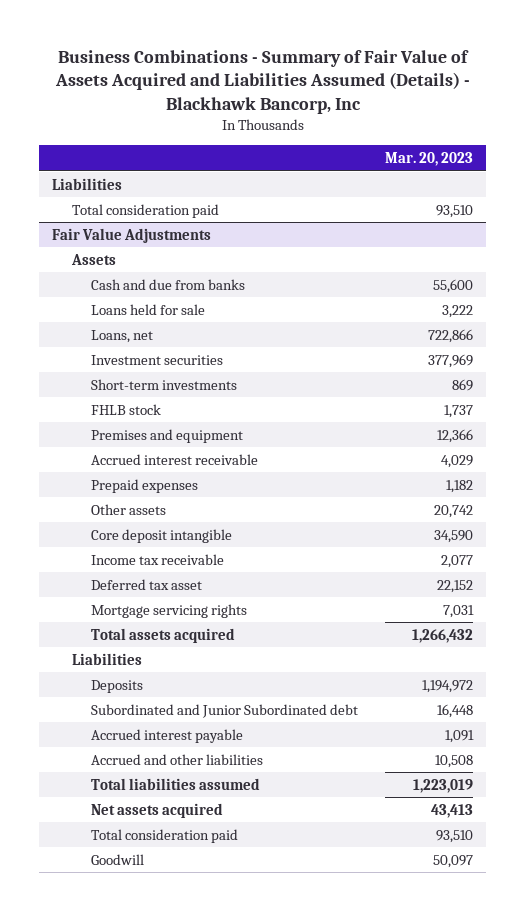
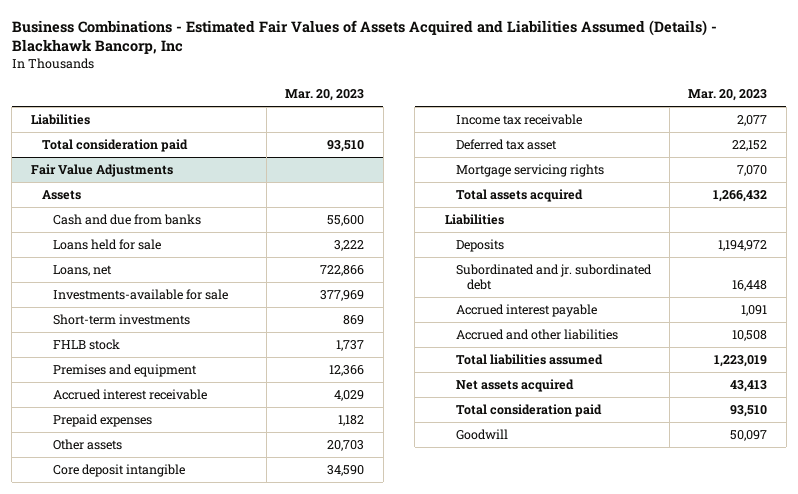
[54,49,470,114] Business Combinations - Summary of Fair Value of Assets Acquired and Liabilities Assumed (Details) - Blackhawk Bancorp, Inc -> [11,19,717,55] Business Combinations - Estimated Fair Values of Assets Acquired and Liabilities Assumed (Details) - Blackhawk Bancorp, Inc
[91,354,224,365] Investment securities -> [52,289,228,301] Investments-available for sale
[433,504,473,518] 20,742 -> [327,440,365,452] 20,703
[442,604,474,618] 7,031 -> [737,165,768,177] 7,070
[91,703,359,718] Subordinated and Junior Subordinated debt -> [455,264,652,291] Subordinated and jr. subordinated debt

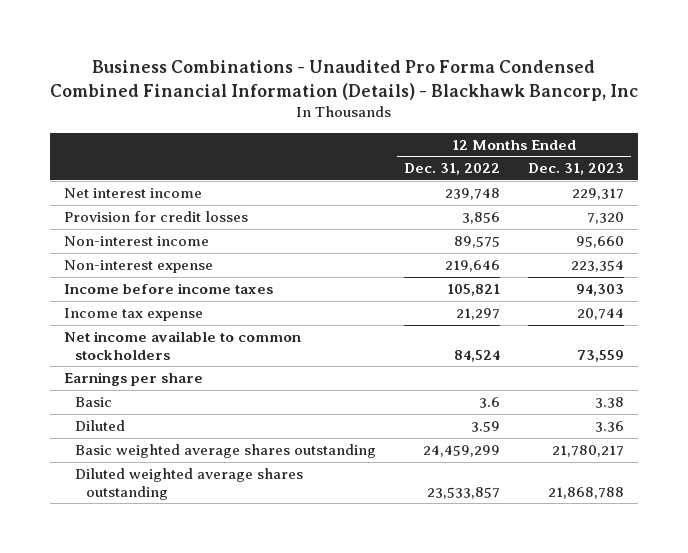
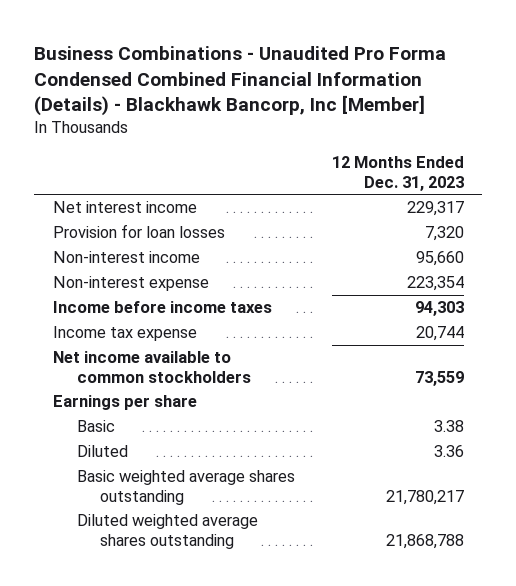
[50,60,639,101] Business Combinations - Unaudited Pro Forma Condensed Combined Financial Information (Details) - Blackhawk Bancorp, Inc -> [34,46,447,117] Business Combinations - Unaudited Pro Forma Condensed Combined Financial Information (Details) - Blackhawk Bancorp, Inc [Member]
[404,163,501,176] Dec. 31, 2022 -> none
[63,211,248,223] Provision for credit losses -> [52,224,225,239] Provision for loan losses

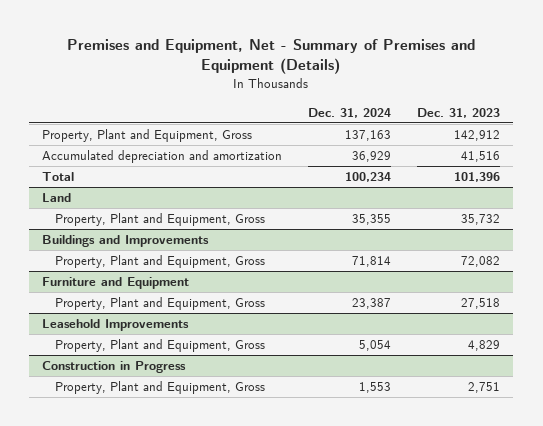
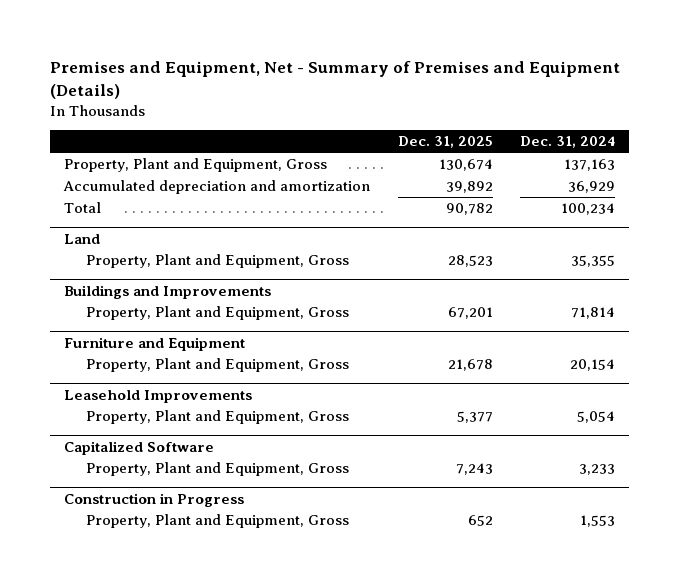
[417,107,501,118] Dec. 31, 2023 -> none
none -> [397,136,493,149] Dec. 31, 2025
[352,298,392,310] 23,387 -> [570,358,616,371] 20,154
none -> [63,440,214,455] Capitalized Software
none -> [85,461,349,476] Property, Plant and Equipment, Gross

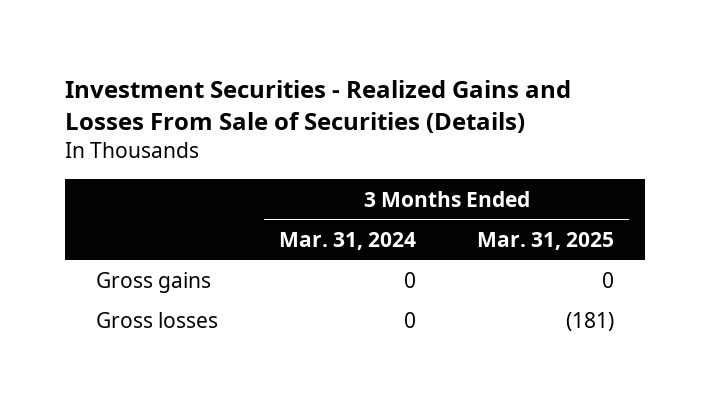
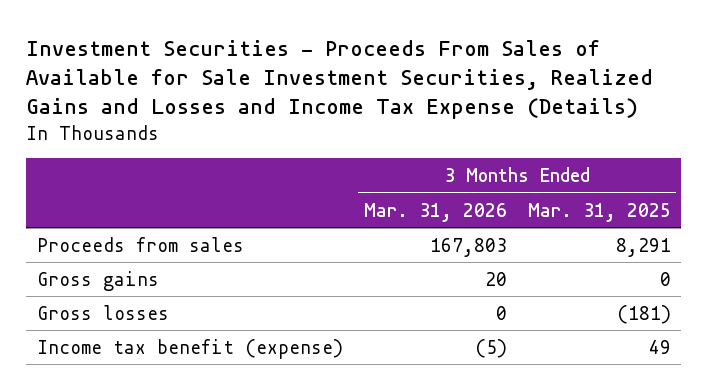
[65,79,572,134] Investment Securities - Realized Gains and Losses From Sale of Securities (Details) -> [26,39,654,120] Investment Securities - Proceeds From Sales of Available for Sale Investment Securities, Realized Gains and Losses and Income Tax Expense (Details)
[279,231,417,250] Mar. 31, 2024 -> none
none -> [363,202,507,222] Mar. 31, 2026
none -> [36,236,244,252] Proceeds from sales
none -> [36,338,343,359] Income tax benefit (expense)

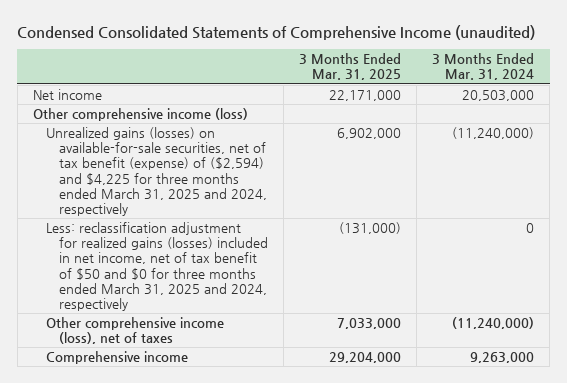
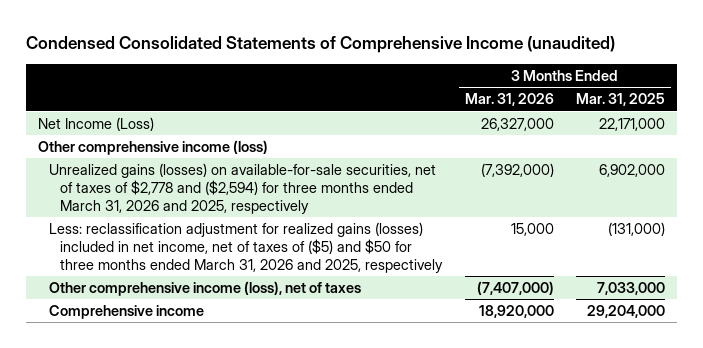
[432,53,535,81] 3 Months Ended Mar. 31, 2024 -> none
none -> [464,93,554,107] Mar. 31, 2026
[32,88,102,100] Net income -> [37,117,154,132] Net Income (Loss)
[45,126,267,217] Unrealized gains (losses) on available-for-sale securities, net of tax benefit (expense) of ($2,594) and $4,225 for three months ended March 31, 2025 and 2024, respectively -> [48,163,436,214] Unrealized gains (losses) on available-for-sale securities, net of taxes of $2,778 and ($2,594) for three months ended March 31, 2026 and 2025, respectively
[45,221,268,312] Less: reclassification adjustment for realized gains (losses) included in net income, net of tax benefit of $50 and $0 for three months ended March 31, 2025 and 2024, respectively -> [48,222,443,273] Less: reclassification adjustment for realized gains (losses) included in net income, net of taxes of ($5) and $50 for three months ended March 31, 2026 and 2025, respectively

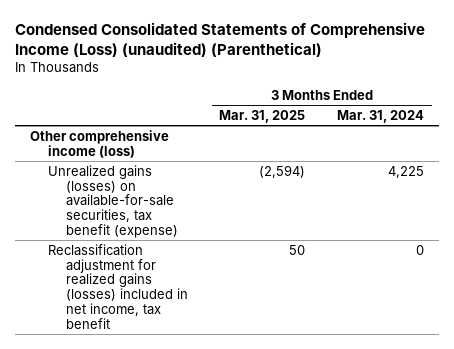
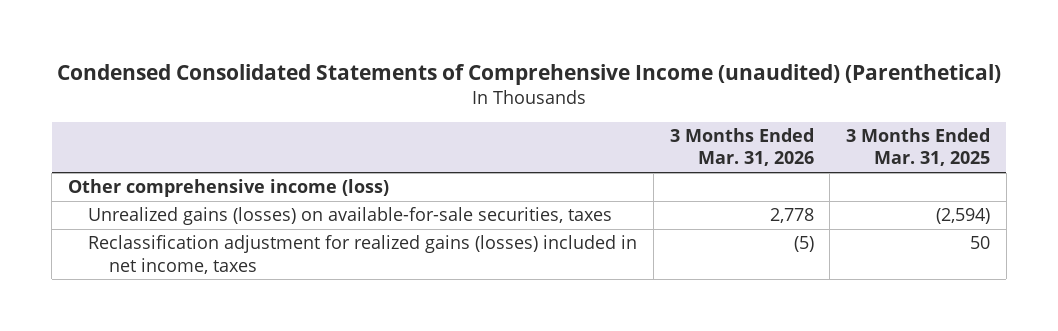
[14,21,425,57] Condensed Consolidated Statements of Comprehensive Income (Loss) (unaudited) (Parenthetical) -> [57,63,1002,85] Condensed Consolidated Statements of Comprehensive Income (unaudited) (Parenthetical)
[336,109,424,123] Mar. 31, 2024 -> none
none -> [669,127,814,167] 3 Months Ended Mar. 31, 2026
[48,164,179,239] Unrealized gains (losses) on available-for-sale securities, tax benefit (expense) -> [88,207,613,226] Unrealized gains (losses) on available-for-sale securities, taxes
[48,243,189,329] Reclassification adjustment for realized gains (losses) included in net income, tax benefit -> [88,235,638,274] Reclassification adjustment for realized gains (losses) included in net income, taxes

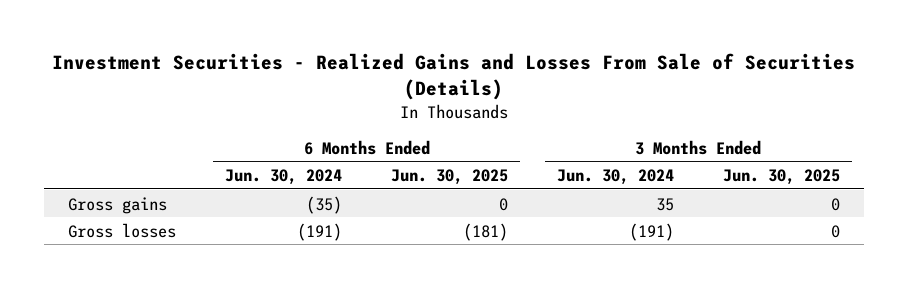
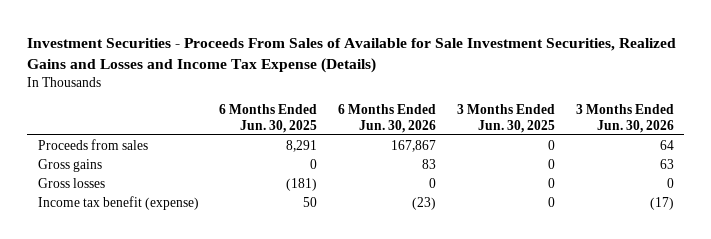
[52,53,856,101] Investment Securities - Realized Gains and Losses From Sale of Securities (Details) -> [27,37,677,73] Investment Securities - Proceeds From Sales of Available for Sale Investment Securities, Realized Gains and Losses and Income Tax Expense (Details)
[225,169,343,186] Jun. 30, 2024 -> none
[556,169,674,186] Jun. 30, 2024 -> none
none -> [338,103,437,133] 6 Months Ended Jun. 30, 2026
none -> [575,103,674,133] 3 Months Ended Jun. 30, 2026
none -> [37,138,148,150] Proceeds from sales
none -> [37,195,199,210] Income tax benefit (expense)

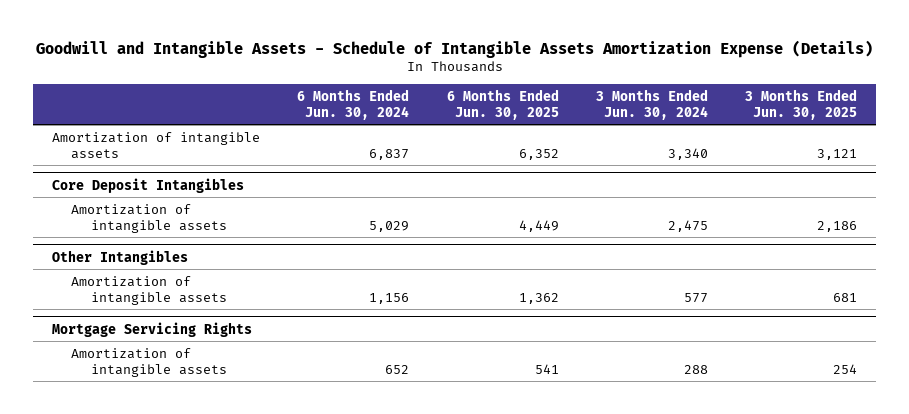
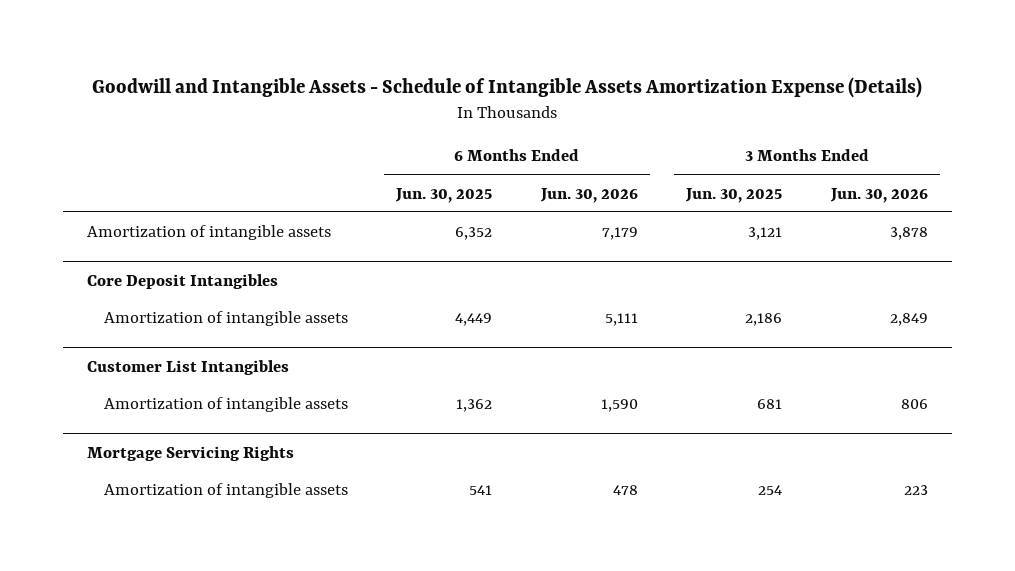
[297,88,410,120] 6 Months Ended Jun. 30, 2024 -> none
[595,88,708,120] 3 Months Ended Jun. 30, 2024 -> none
none -> [539,187,638,203] Jun. 30, 2026
none -> [829,187,928,203] Jun. 30, 2026
[52,249,189,265] Other Intangibles -> [87,359,290,375] Customer List Intangibles

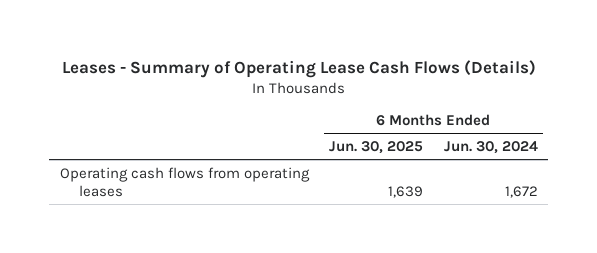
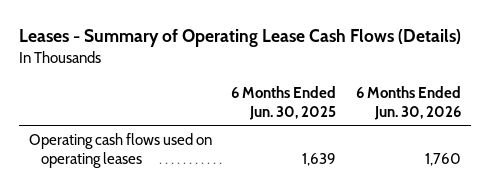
[443,141,538,155] Jun. 30, 2024 -> none
none -> [356,85,462,120] 6 Months Ended Jun. 30, 2026
[59,166,310,198] Operating cash flows from operating leases -> [28,133,212,169] Operating cash flows used on operating leases

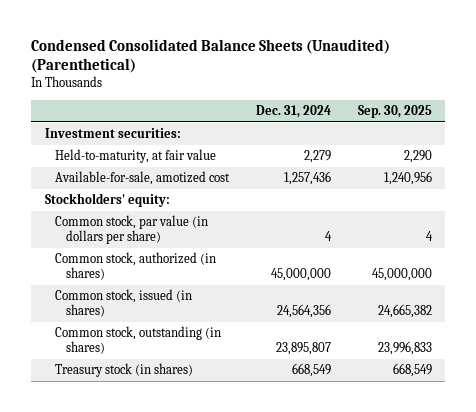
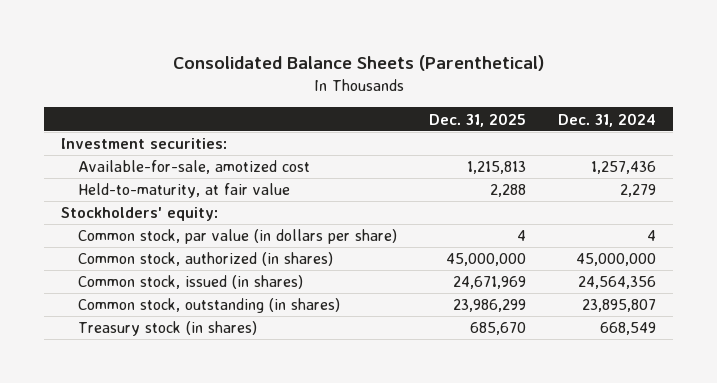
[31,38,391,74] Condensed Consolidated Balance Sheets (Unaudited) (Parenthetical) -> [172,55,544,72] Consolidated Balance Sheets (Parenthetical)
[357,105,432,119] Sep. 30, 2025 -> none
none -> [429,112,527,127] Dec. 31, 2025
[55,149,217,164] Held-to-maturity, at fair value -> [77,183,290,199] Held-to-maturity, at fair value

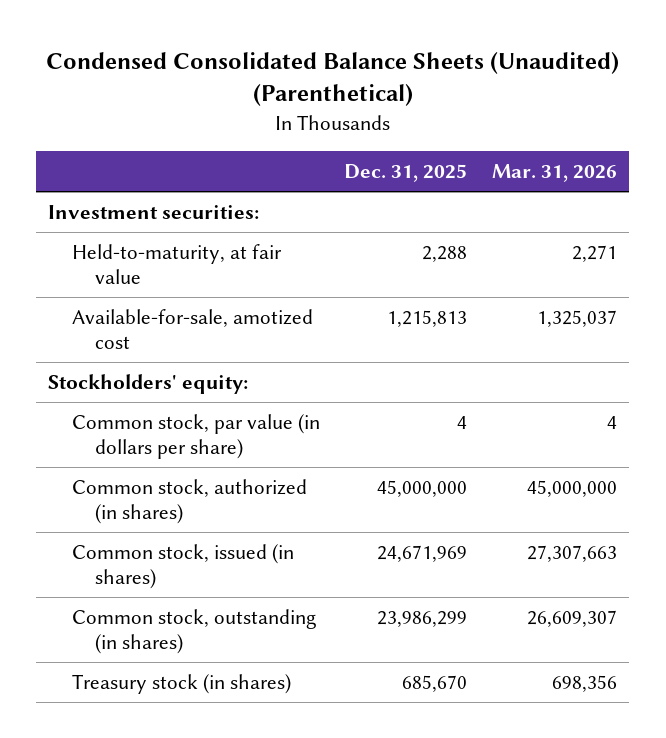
[172,55,544,72] Consolidated Balance Sheets (Parenthetical) -> [45,51,619,107] Condensed Consolidated Balance Sheets (Unaudited) (Parenthetical)
[558,112,657,127] Dec. 31, 2024 -> none
none -> [492,163,618,182] Mar. 31, 2026
[77,160,310,175] Available-for-sale, amotized cost -> [71,308,313,349] Available-for-sale, amotized cost

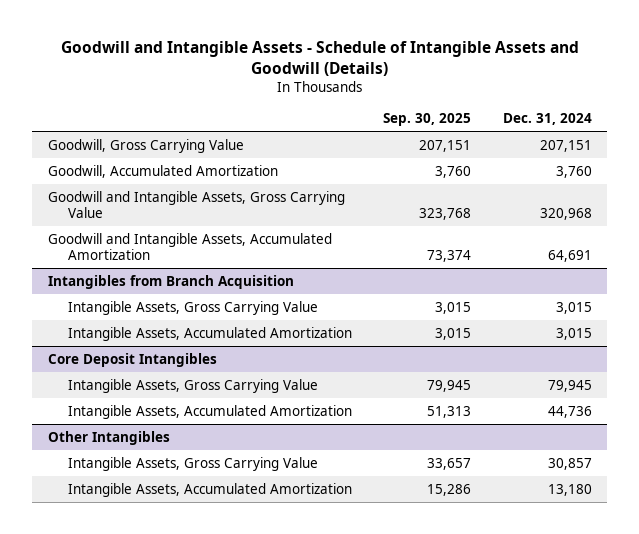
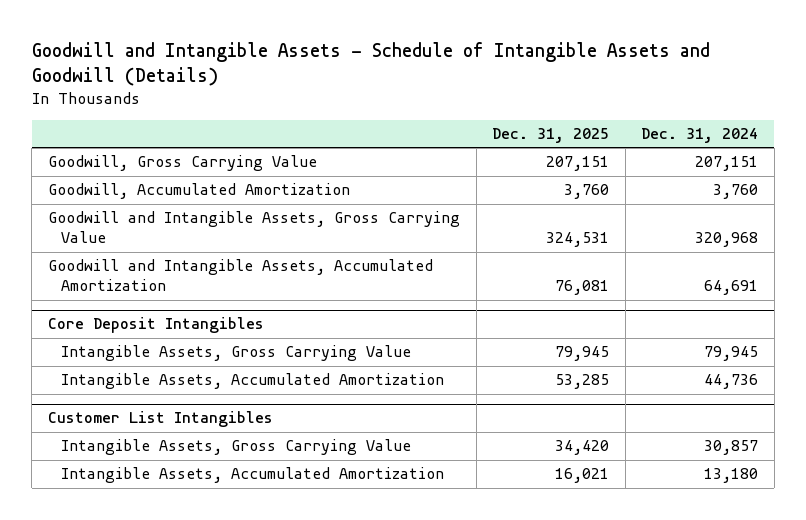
[383,113,472,127] Sep. 30, 2025 -> none
none -> [492,128,610,144] Dec. 31, 2025
[47,274,294,289] Intangibles from Branch Acquisition -> none
[68,300,319,315] Intangible Assets, Gross Carrying Value -> none
[68,326,353,341] Intangible Assets, Accumulated Amortization -> none
[47,430,170,445] Other Intangibles -> [48,411,274,428] Customer List Intangibles

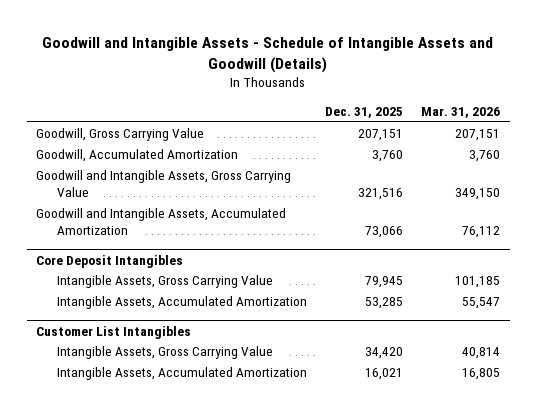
[641,128,759,144] Dec. 31, 2024 -> none
none -> [421,107,501,119] Mar. 31, 2026
[546,232,610,248] 324,531 -> [358,188,404,201] 321,516
[555,280,610,296] 76,081 -> [365,226,404,239] 73,066

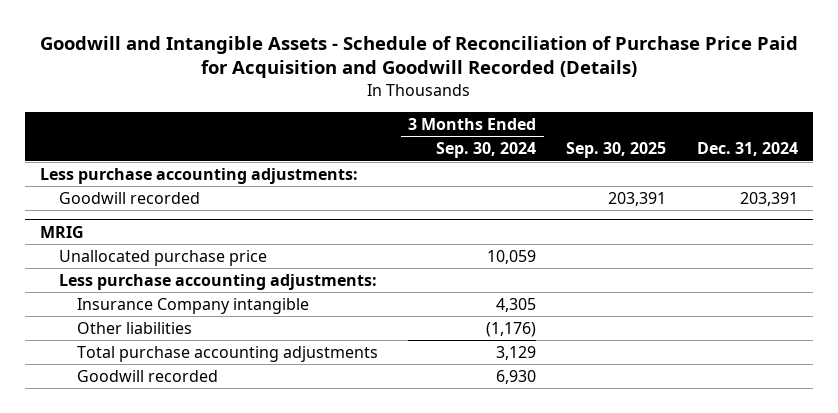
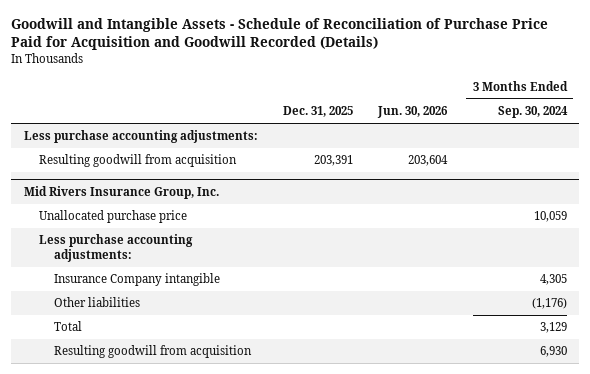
[566,142,667,159] Sep. 30, 2025 -> none
[696,142,798,157] Dec. 31, 2024 -> none
none -> [282,106,353,118] Dec. 31, 2025
none -> [377,106,449,119] Jun. 30, 2026
[58,191,200,204] Goodwill recorded -> [38,154,237,168] Resulting goodwill from acquisition
[40,225,85,238] MRIG -> [23,185,219,199] Mid Rivers Insurance Group, Inc.
[76,345,378,362] Total purchase accounting adjustments -> [53,321,82,332] Total
[76,369,218,382] Goodwill recorded -> [53,345,252,359] Resulting goodwill from acquisition

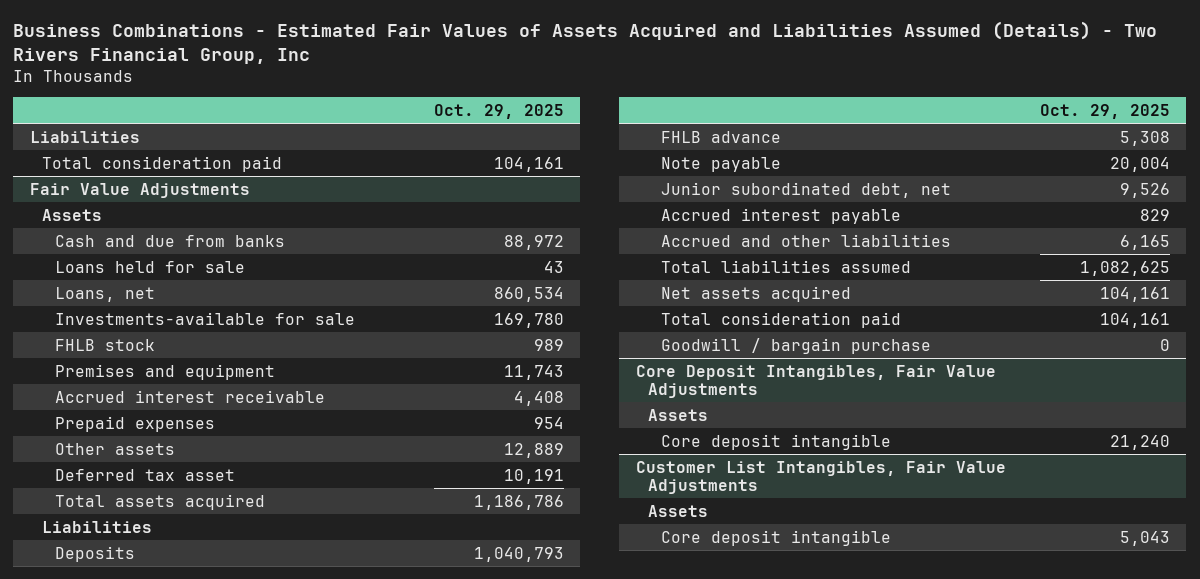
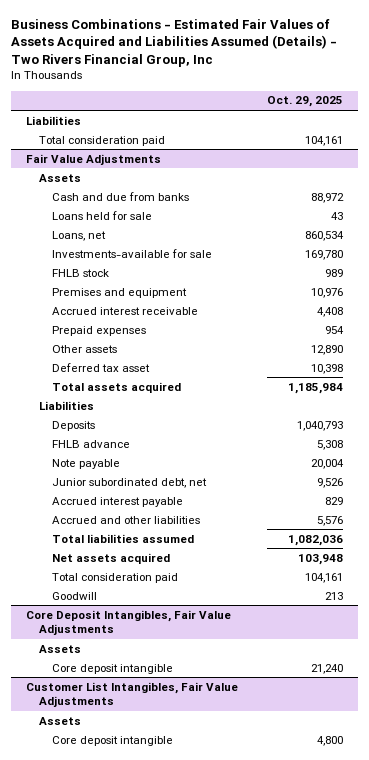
[503,364,564,380] 11,743 -> [311,287,344,298] 10,976
[503,442,564,458] 12,889 -> [311,344,344,355] 12,890
[503,468,564,484] 10,191 -> [311,363,344,374] 10,398
[473,494,564,510] 1,186,786 -> [288,382,344,394] 1,185,984
[1119,234,1170,250] 6,165 -> [317,515,344,526] 5,576
[1079,260,1170,276] 1,082,625 -> [288,534,344,546] 1,082,036
[1099,286,1170,302] 104,161 -> [298,553,344,565] 103,948
[660,337,931,354] Goodwill / bargain purchase -> [52,591,98,600] Goodwill
[1159,338,1170,351] 0 -> [325,591,344,600] 213
[1119,530,1170,546] 5,043 -> [317,735,344,746] 4,800

